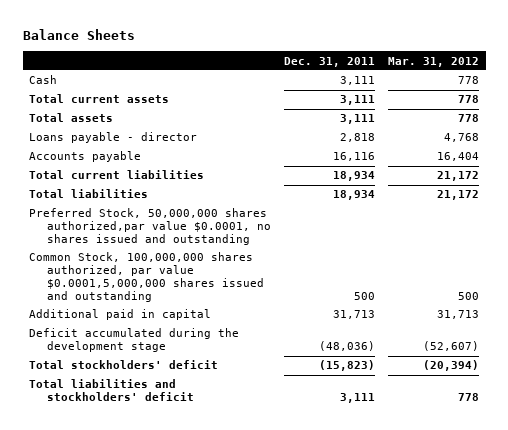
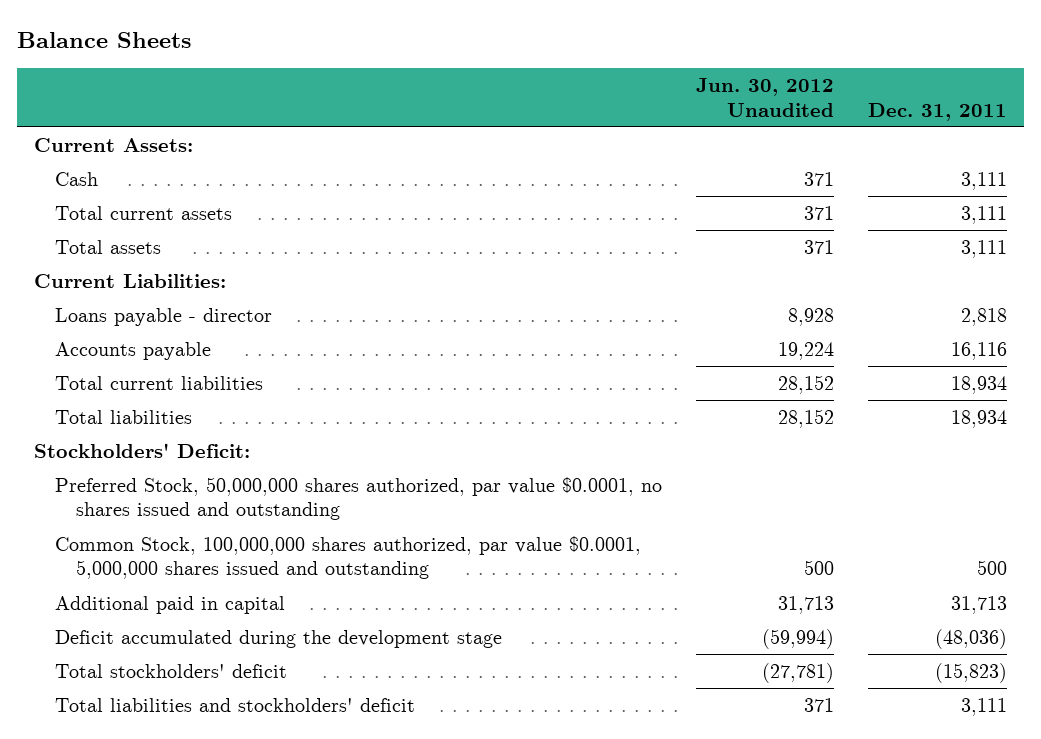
[388,56,480,67] Mar. 31, 2012 -> none
none -> [695,78,834,117] Jun. 30, 2012 Unaudited
none -> [34,137,194,152] Current Assets:
none -> [34,273,227,288] Current Liabilities:
none -> [34,442,251,458] Stockholders' Deficit:
[29,208,272,246] Preferred Stock, 50,000,000 shares authorized,par value $0.0001, no shares issued and outstanding -> [54,476,662,521] Preferred Stock, 50,000,000 shares authorized, par value $0.0001, no shares issued and outstanding
[29,252,265,303] Common Stock, 100,000,000 shares authorized, par value $0.0001,5,000,000 shares issued and outstanding -> [54,535,641,580] Common Stock, 100,000,000 shares authorized, par value $0.0001, 5,000,000 shares issued and outstanding

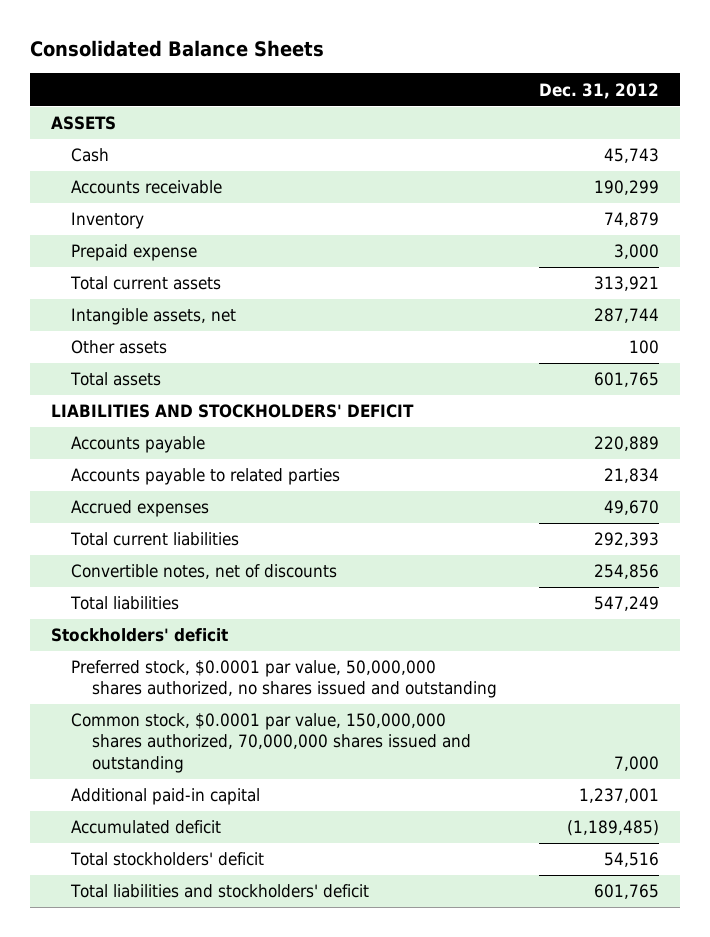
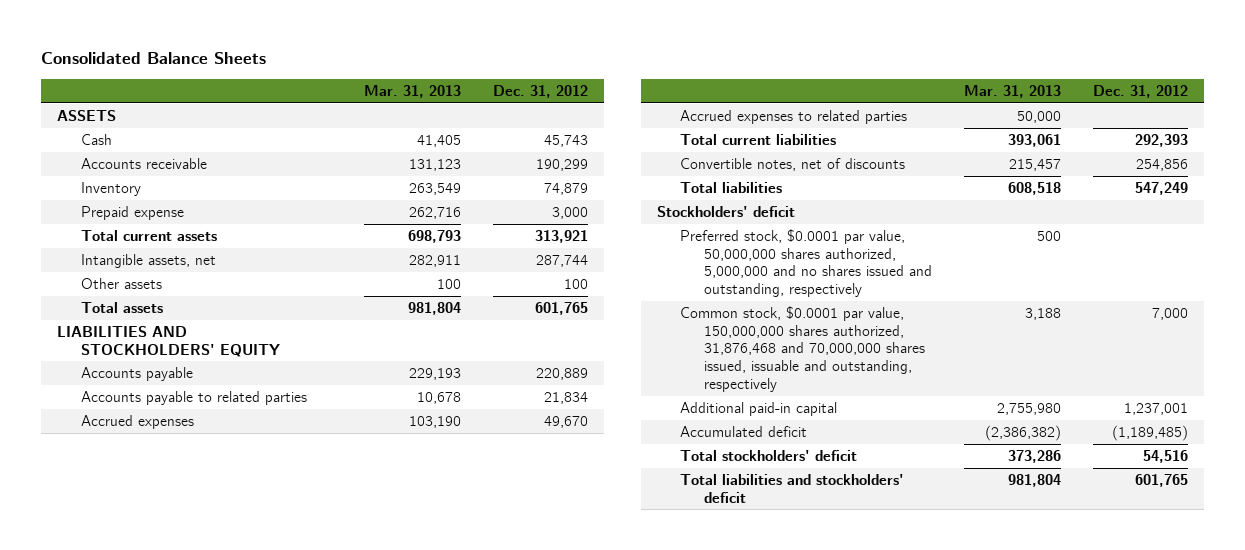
none -> [363,84,461,98] Mar. 31, 2013
[50,404,414,419] LIABILITIES AND STOCKHOLDERS' DEFICIT -> [57,325,280,357] LIABILITIES AND STOCKHOLDERS' EQUITY
none -> [680,109,908,124] Accrued expenses to related parties
[71,660,498,699] Preferred stock, $0.0001 par value, 50,000,000 shares authorized, no shares issued and outstanding -> [680,228,932,298] Preferred stock, $0.0001 par value, 50,000,000 shares authorized, 5,000,000 and no shares issued and outstanding, respectively
[71,713,472,773] Common stock, $0.0001 par value, 150,000,000 shares authorized, 70,000,000 shares issued and outstanding -> [680,305,925,392] Common stock, $0.0001 par value, 150,000,000 shares authorized, 31,876,468 and 70,000,000 shares issued, issuable and outstanding, respectively

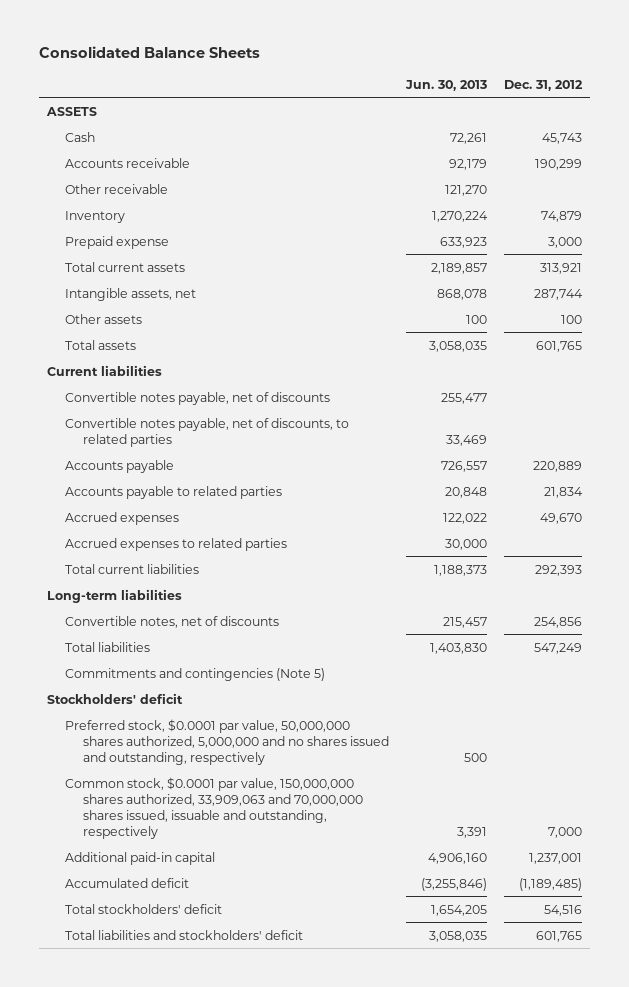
[363,84,461,98] Mar. 31, 2013 -> none
none -> [404,79,487,91] Jun. 30, 2013
none -> [64,183,168,194] Other receivable
[57,325,280,357] LIABILITIES AND STOCKHOLDERS' EQUITY -> none
none -> [46,364,162,376] Current liabilities
none -> [64,391,330,405] Convertible notes payable, net of discounts
none -> [64,417,349,447] Convertible notes payable, net of discounts, to related parties
none -> [46,588,182,603] Long-term liabilities
none -> [64,667,325,681] Commitments and contingencies (Note 5)
[680,305,925,392] Common stock, $0.0001 par value, 150,000,000 shares authorized, 31,876,468 and 70,000,000 shares issued, issuable and outstanding, respectively -> [64,776,363,839] Common stock, $0.0001 par value, 150,000,000 shares authorized, 33,909,063 and 70,000,000 shares issued, issuable and outstanding, respectively

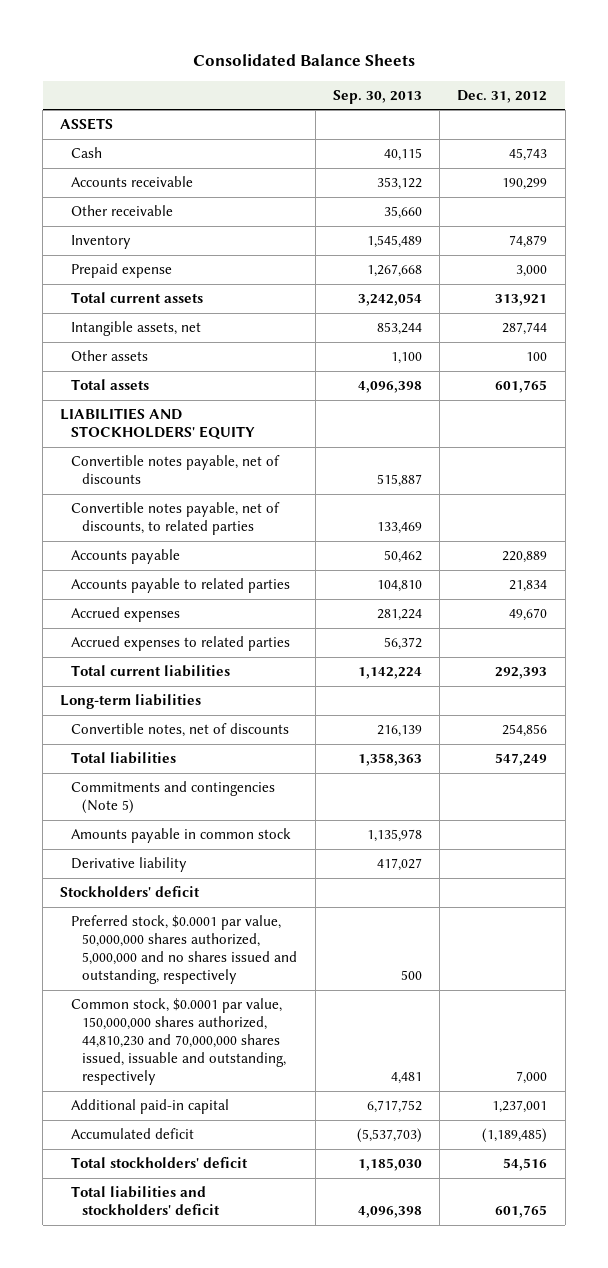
[404,79,487,91] Jun. 30, 2013 -> none
none -> [332,89,422,104] Sep. 30, 2013
[46,364,162,376] Current liabilities -> none
none -> [60,408,256,441] LIABILITIES AND STOCKHOLDERS' EQUITY
none -> [71,828,292,844] Amounts payable in common stock
none -> [71,857,188,873] Derivative liability
[64,776,363,839] Common stock, $0.0001 par value, 150,000,000 shares authorized, 33,909,063 and 70,000,000 shares issued, issuable and outstanding, respectively -> [71,998,287,1086] Common stock, $0.0001 par value, 150,000,000 shares authorized, 44,810,230 and 70,000,000 shares issued, issuable and outstanding, respectively

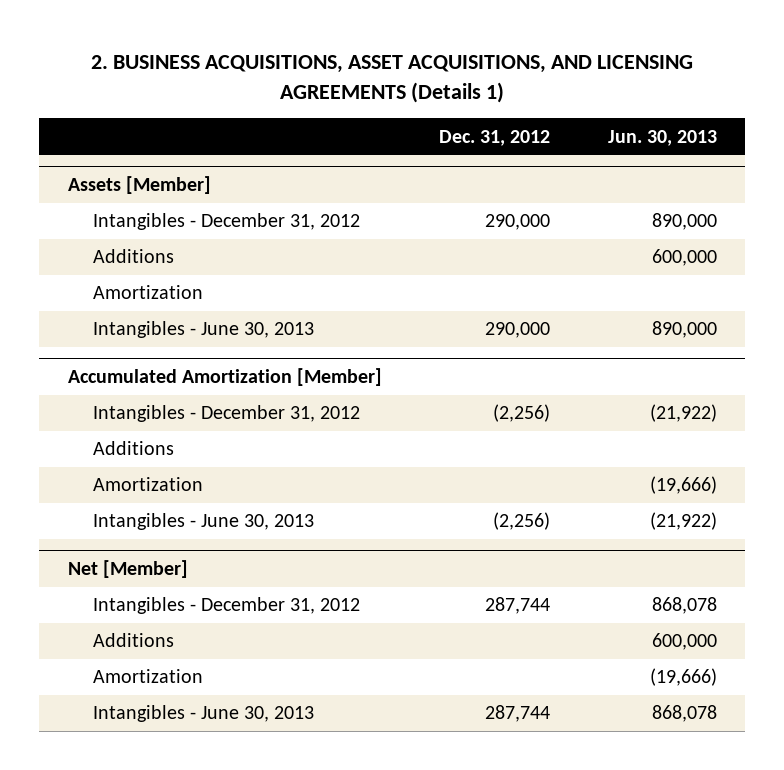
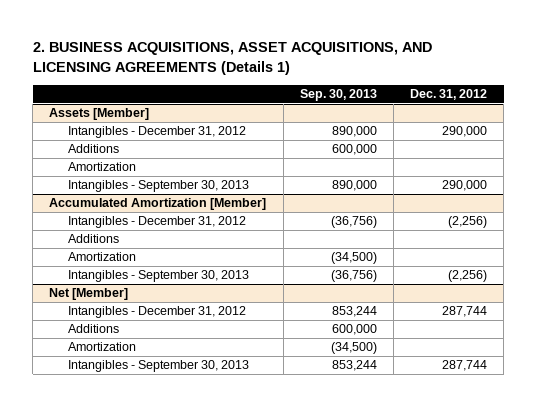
[607,129,717,146] Jun. 30, 2013 -> none
none -> [299,89,377,102] Sep. 30, 2013
[92,321,314,339] Intangibles - June 30, 2013 -> [68,180,250,193] Intangibles - September 30, 2013
[92,513,314,531] Intangibles - June 30, 2013 -> [68,270,250,283] Intangibles - September 30, 2013
[92,705,314,723] Intangibles - June 30, 2013 -> [68,360,250,373] Intangibles - September 30, 2013

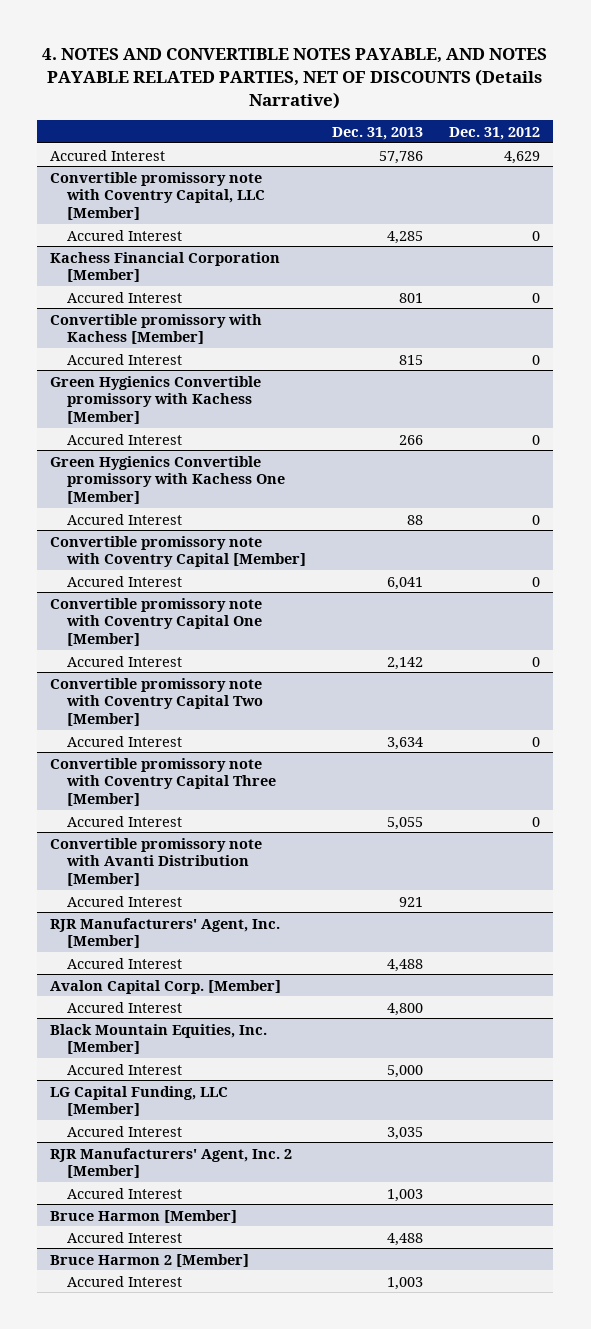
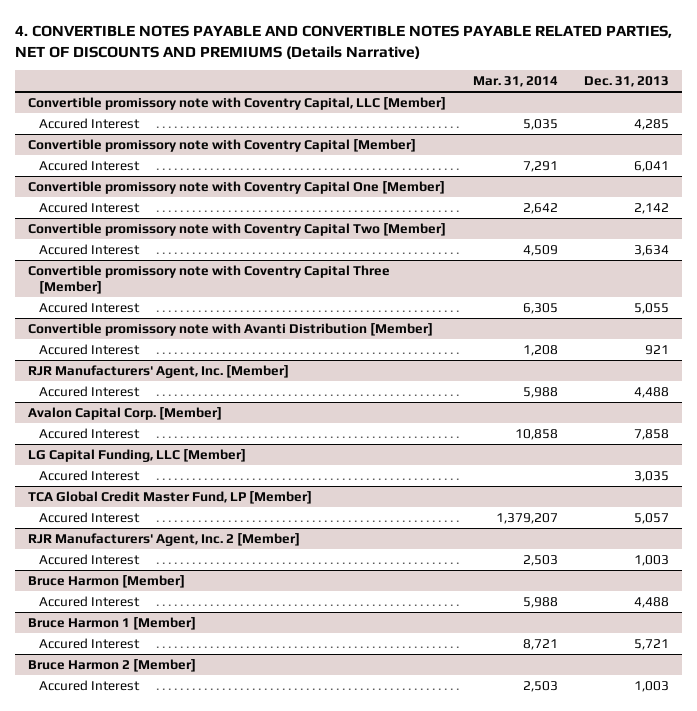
[42,48,548,109] 4. NOTES AND CONVERTIBLE NOTES PAYABLE, AND NOTES PAYABLE RELATED PARTIES, NET OF DISCOUNTS (Details Narrative) -> [14,24,672,59] 4. CONVERTIBLE NOTES PAYABLE AND CONVERTIBLE NOTES PAYABLE RELATED PARTIES, NET OF DISCOUNTS AND PREMIUMS (Details Narrative)
[449,126,541,140] Dec. 31, 2012 -> none
none -> [472,76,558,88] Mar. 31, 2014
[50,149,166,161] Accured Interest -> none
[50,251,281,283] Kachess Financial Corporation [Member] -> none
[66,291,182,303] Accured Interest -> none
[50,313,263,345] Convertible promissory with Kachess [Member] -> none
[66,353,182,365] Accured Interest -> none
[50,375,262,425] Green Hygienics Convertible promissory with Kachess [Member] -> none
[66,433,182,445] Accured Interest -> none
[50,455,285,505] Green Hygienics Convertible promissory with Kachess One [Member] -> none
[66,513,182,525] Accured Interest -> none
[50,1023,268,1055] Black Mountain Equities, Inc. [Member] -> none
[66,1063,182,1075] Accured Interest -> none
[386,1002,423,1016] 4,800 -> [633,428,669,440] 7,858
none -> [28,490,313,504] TCA Global Credit Master Fund, LP [Member]
none -> [38,511,140,523] Accured Interest
none -> [28,616,197,630] Bruce Harmon 1 [Member]
none -> [38,637,140,649] Accured Interest

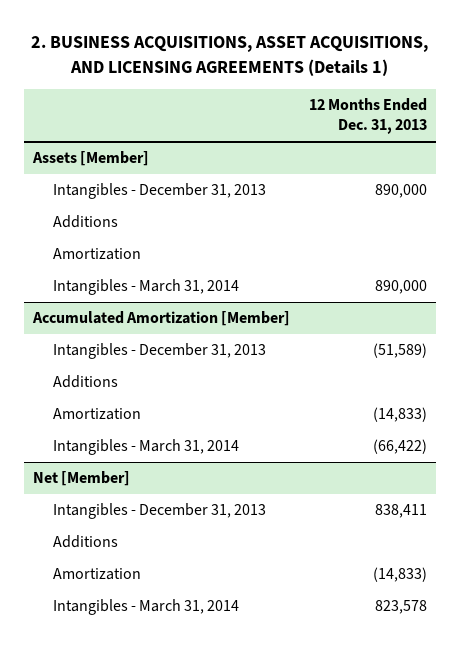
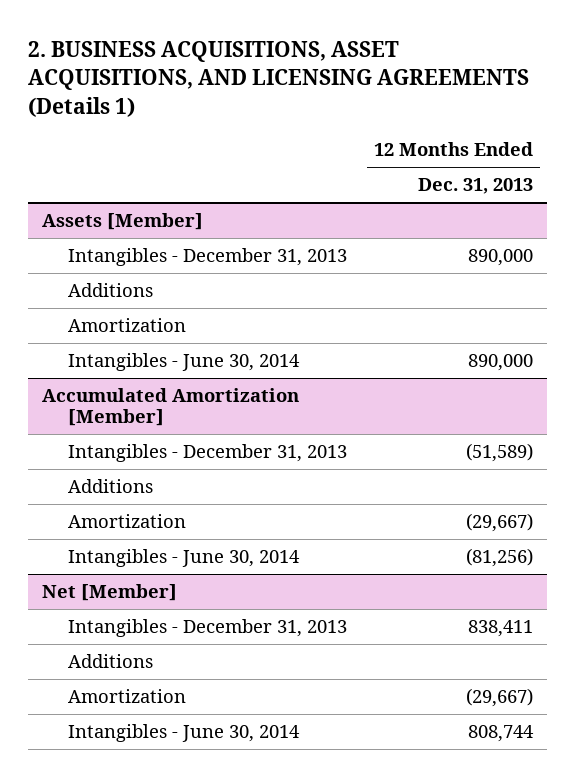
[52,279,239,296] Intangibles - March 31, 2014 -> [68,353,301,372] Intangibles - June 30, 2014
[372,407,427,423] (14,833) -> [466,513,534,533] (29,667)
[52,439,239,456] Intangibles - March 31, 2014 -> [68,549,301,568] Intangibles - June 30, 2014
[372,439,427,455] (66,422) -> [466,548,534,568] (81,256)
[372,567,427,583] (14,833) -> [466,688,534,708] (29,667)
[52,599,239,616] Intangibles - March 31, 2014 -> [68,724,301,743] Intangibles - June 30, 2014
[374,600,427,615] 823,578 -> [468,725,535,743] 808,744

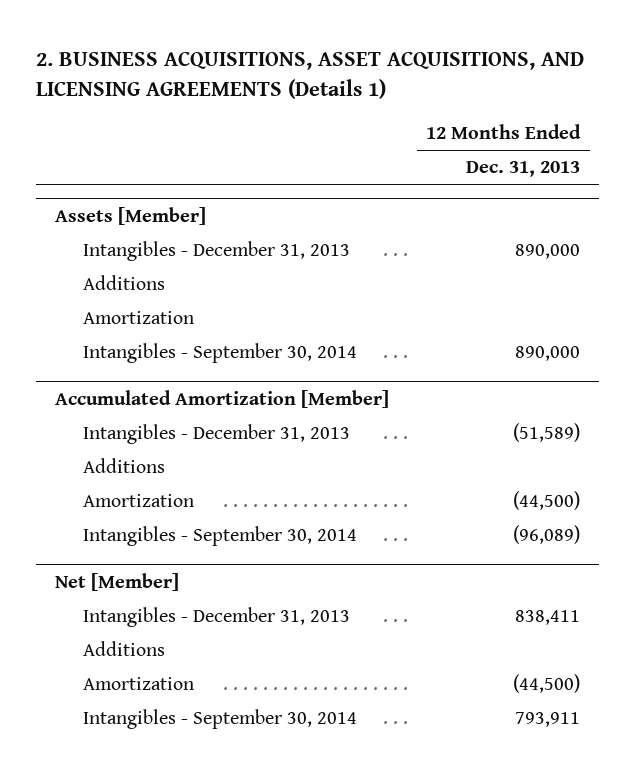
[68,353,301,372] Intangibles - June 30, 2014 -> [82,343,357,364] Intangibles - September 30, 2014
[466,513,534,533] (29,667) -> [513,491,581,511] (44,500)
[68,549,301,568] Intangibles - June 30, 2014 -> [82,526,357,547] Intangibles - September 30, 2014
[466,548,534,568] (81,256) -> [513,525,581,545] (96,089)
[466,688,534,708] (29,667) -> [513,674,581,694] (44,500)
[68,724,301,743] Intangibles - June 30, 2014 -> [82,709,357,730] Intangibles - September 30, 2014
[468,725,535,743] 808,744 -> [515,712,581,728] 793,911

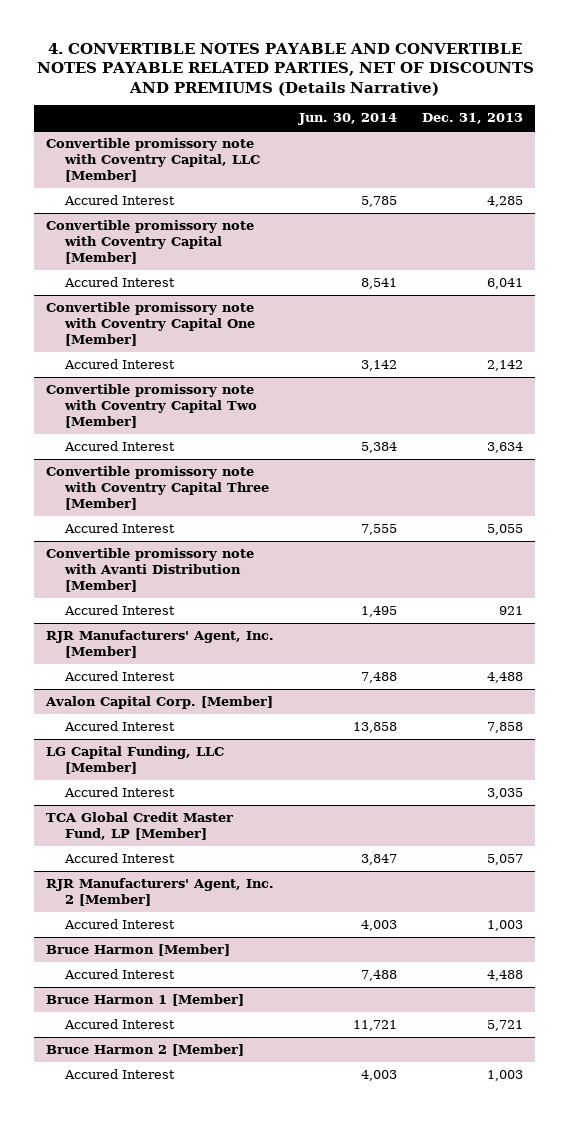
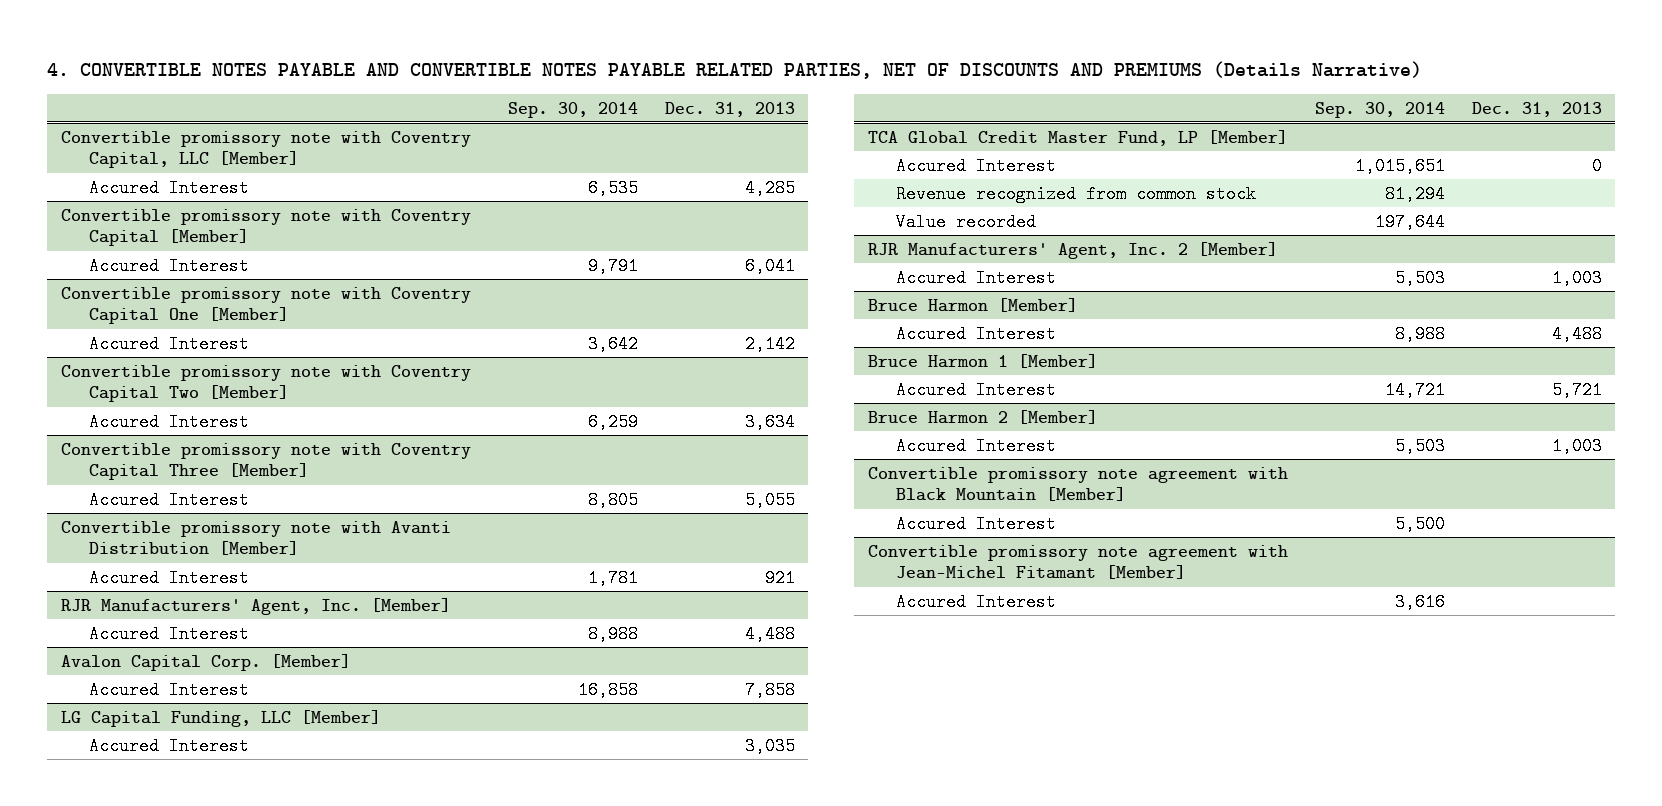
[298,113,398,126] Jun. 30, 2014 -> none
none -> [507,101,638,118] Sep. 30, 2014
[486,854,523,866] 5,057 -> [1591,156,1602,175] 0
none -> [895,184,1256,203] Revenue recognized from common stock
none -> [895,212,1036,231] Value recorded
none -> [867,466,1288,502] Convertible promissory note agreement with Black Mountain [Member]
none -> [895,514,1056,533] Accured Interest
none -> [867,544,1288,580] Convertible promissory note agreement with Jean-Michel Fitamant [Member]
none -> [895,592,1056,611] Accured Interest

